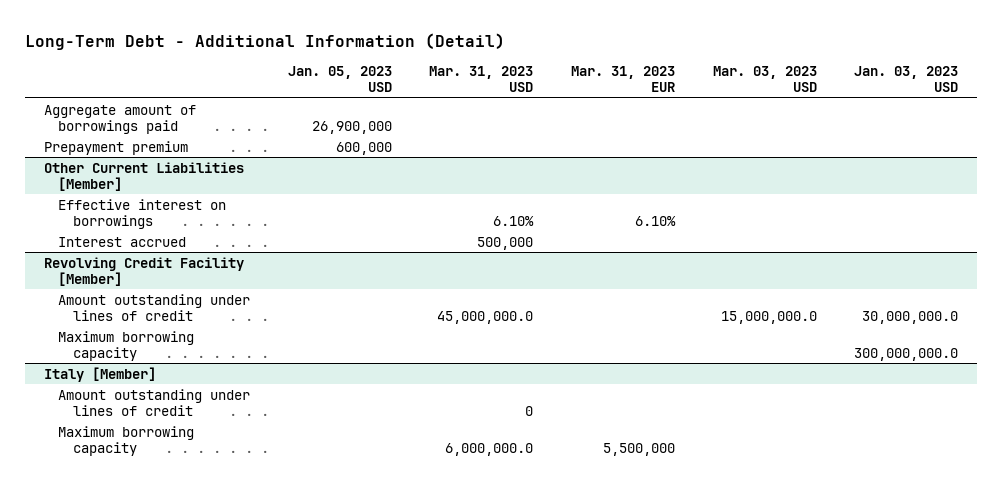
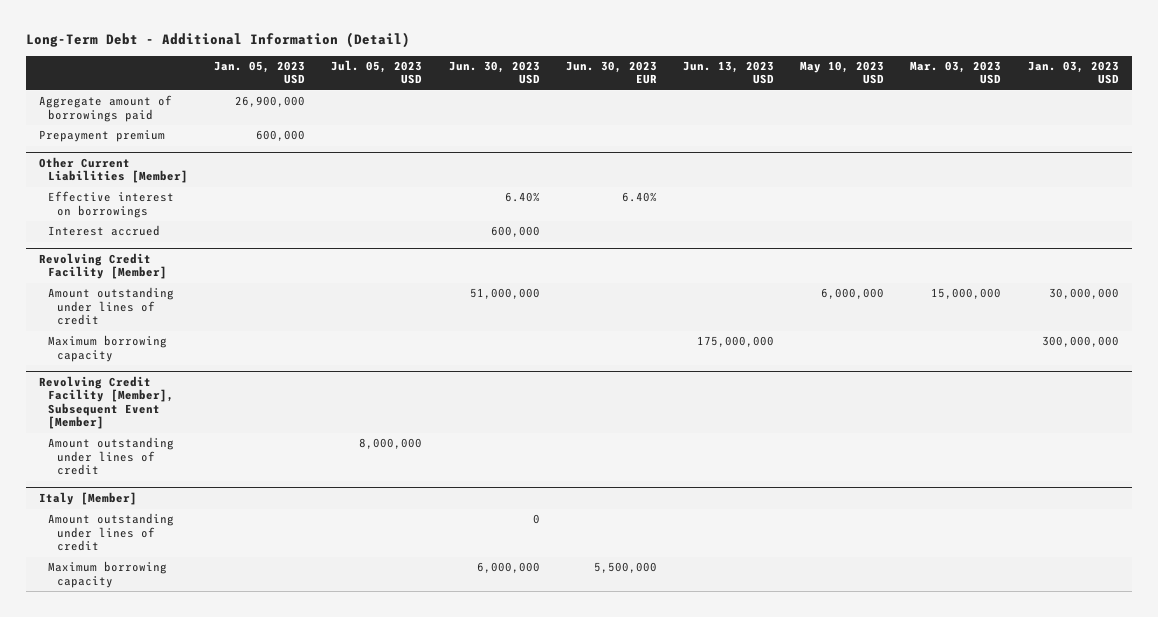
[429,66,534,93] Mar. 31, 2023 USD -> none
[570,66,675,93] Mar. 31, 2023 EUR -> none
none -> [331,60,423,85] Jul. 05, 2023 USD
none -> [448,61,540,85] Jun. 30, 2023 USD
none -> [565,61,657,85] Jun. 30, 2023 EUR
none -> [683,61,775,85] Jun. 13, 2023 USD
none -> [800,61,885,85] May 10, 2023 USD
[720,310,817,324] 15,000,000.0 -> [931,288,1002,300] 15,000,000
[862,310,959,324] 30,000,000.0 -> [1048,288,1119,300] 30,000,000
[854,347,959,361] 300,000,000.0 -> [1041,336,1119,348] 300,000,000
none -> [39,376,175,430] Revolving Credit Facility [Member], Subsequent Event [Member]
none -> [48,437,175,476] Amount outstanding under lines of credit

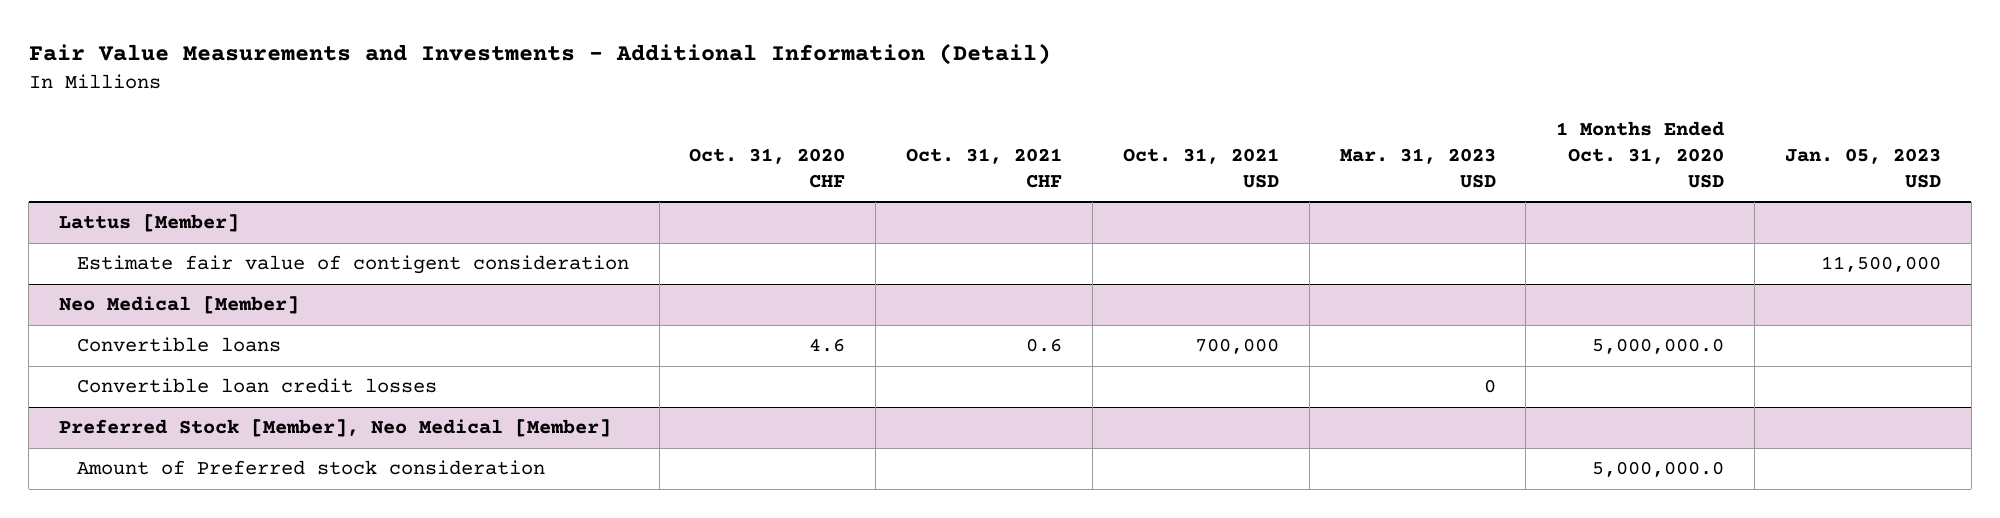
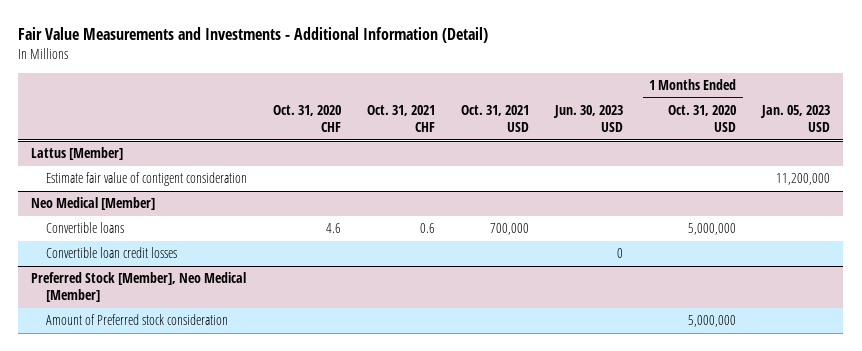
[1339,147,1496,188] Mar. 31, 2023 USD -> none
none -> [553,105,624,133] Jun. 30, 2023 USD
[1821,256,1942,273] 11,500,000 -> [776,173,831,186] 11,200,000
[1592,338,1725,355] 5,000,000.0 -> [688,223,737,236] 5,000,000
[1592,461,1725,478] 5,000,000.0 -> [688,315,737,328] 5,000,000

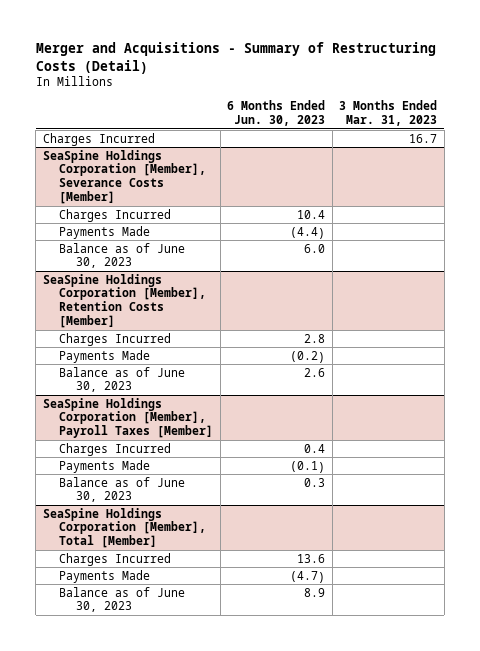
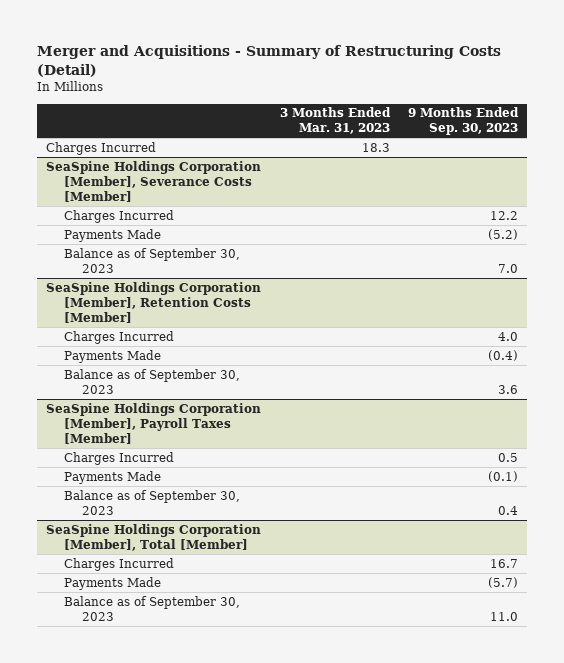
[227,100,326,127] 6 Months Ended Jun. 30, 2023 -> none
none -> [407,107,519,136] 9 Months Ended Sep. 30, 2023
[409,133,438,143] 16.7 -> [361,142,390,152] 18.3
[59,242,186,269] Balance as of June 30, 2023 -> [64,247,241,273] Balance as of September 30, 2023
[59,366,186,393] Balance as of June 30, 2023 -> [64,368,241,394] Balance as of September 30, 2023
[59,476,186,503] Balance as of June 30, 2023 -> [64,489,241,515] Balance as of September 30, 2023
[59,586,186,613] Balance as of June 30, 2023 -> [64,595,241,621] Balance as of September 30, 2023

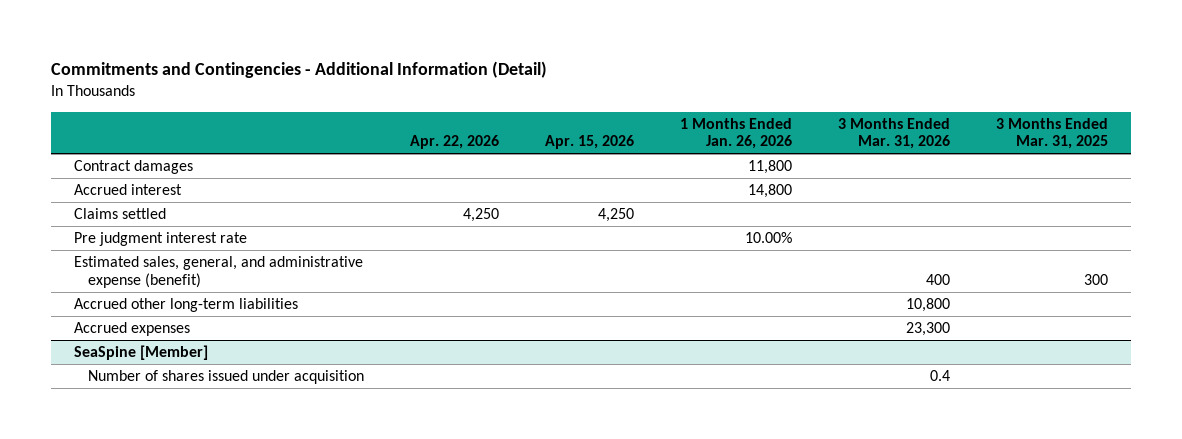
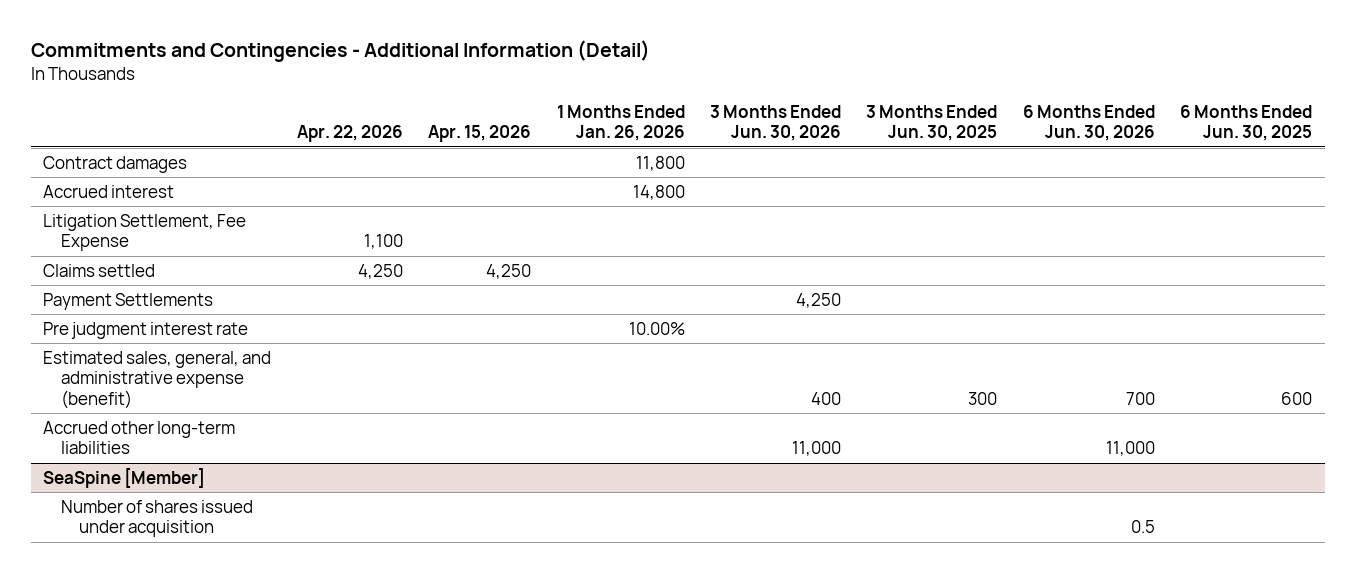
[838,117,951,150] 3 Months Ended Mar. 31, 2026 -> none
[996,117,1109,150] 3 Months Ended Mar. 31, 2025 -> none
none -> [710,104,842,142] 3 Months Ended Jun. 30, 2026
none -> [866,104,998,142] 3 Months Ended Jun. 30, 2025
none -> [1022,104,1155,142] 6 Months Ended Jun. 30, 2026
none -> [1180,104,1313,142] 6 Months Ended Jun. 30, 2025
none -> [43,213,247,252] Litigation Settlement, Fee Expense
none -> [43,292,214,310] Payment Settlements
[73,322,190,337] Accrued expenses -> none

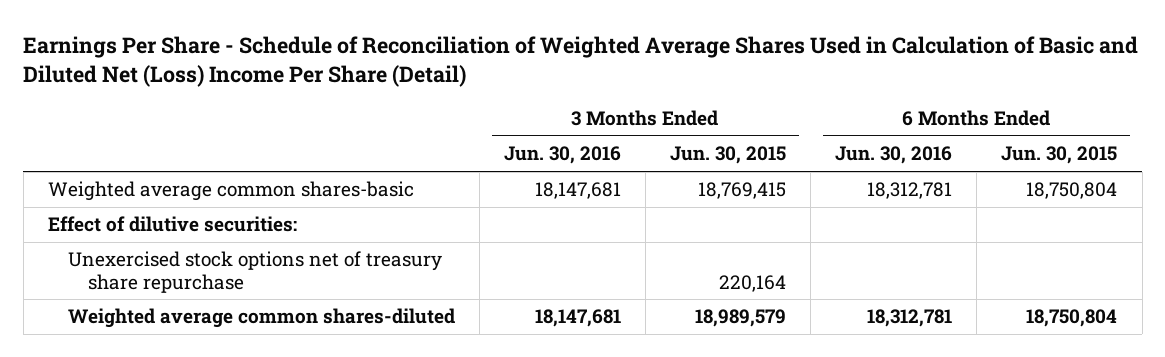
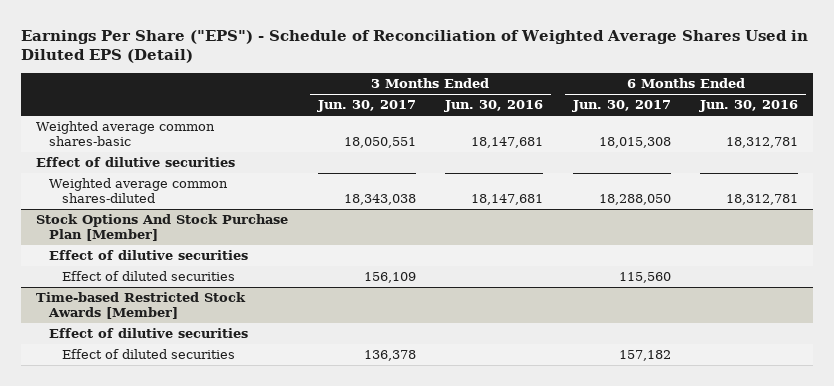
[23,35,1139,87] Earnings Per Share - Schedule of Reconciliation of Weighted Average Shares Used in Calculation of Basic and Diluted Net (Loss) Income Per Share (Detail) -> [21,29,809,64] Earnings Per Share ("EPS") - Schedule of Reconciliation of Weighted Average Shares Used in Diluted EPS (Detail)
[670,146,787,165] Jun. 30, 2015 -> none
[1001,146,1118,165] Jun. 30, 2015 -> none
none -> [316,100,416,113] Jun. 30, 2017
none -> [571,100,671,113] Jun. 30, 2017
[68,251,443,293] Unexercised stock options net of treasury share repurchase -> none
[47,216,297,233] Effect of dilutive securities: -> [35,157,235,168] Effect of dilutive securities
none -> [35,214,288,242] Stock Options And Stock Purchase Plan [Member]
none -> [49,250,249,261] Effect of dilutive securities
none -> [62,271,236,282] Effect of diluted securities
none -> [35,292,246,320] Time-based Restricted Stock Awards [Member]
none -> [49,328,249,339] Effect of dilutive securities
none -> [62,349,236,360] Effect of diluted securities

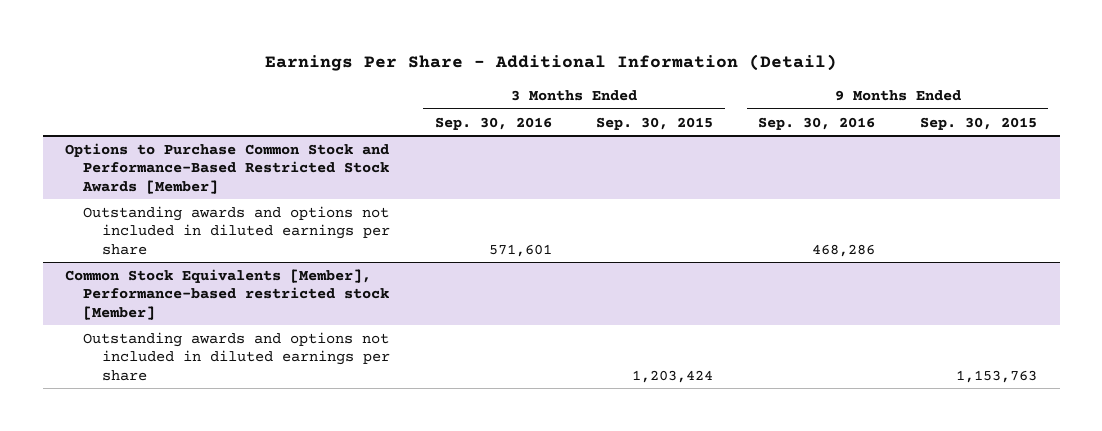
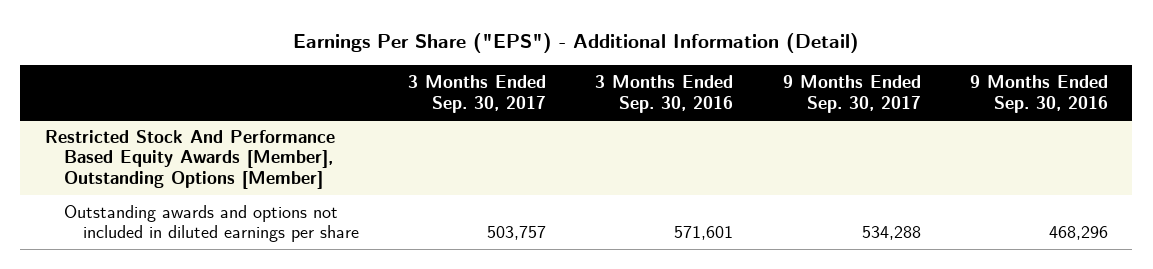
[265,54,838,72] Earnings Per Share - Additional Information (Detail) -> [293,32,860,53] Earnings Per Share ("EPS") - Additional Information (Detail)
[596,116,714,130] Sep. 30, 2015 -> none
[920,116,1038,130] Sep. 30, 2015 -> none
none -> [407,75,546,113] 3 Months Ended Sep. 30, 2017
none -> [782,75,921,113] 9 Months Ended Sep. 30, 2017
[65,268,390,320] Common Stock Equivalents [Member], Performance-based restricted stock [Member] -> none
[83,331,390,381] Outstanding awards and options not included in diluted earnings per share -> none
[65,142,390,194] Options to Purchase Common Stock and Performance-Based Restricted Stock Awards [Member] -> [45,129,336,190] Restricted Stock And Performance Based Equity Awards [Member], Outstanding Options [Member]
[812,243,876,257] 468,286 -> [1048,226,1108,241] 468,296

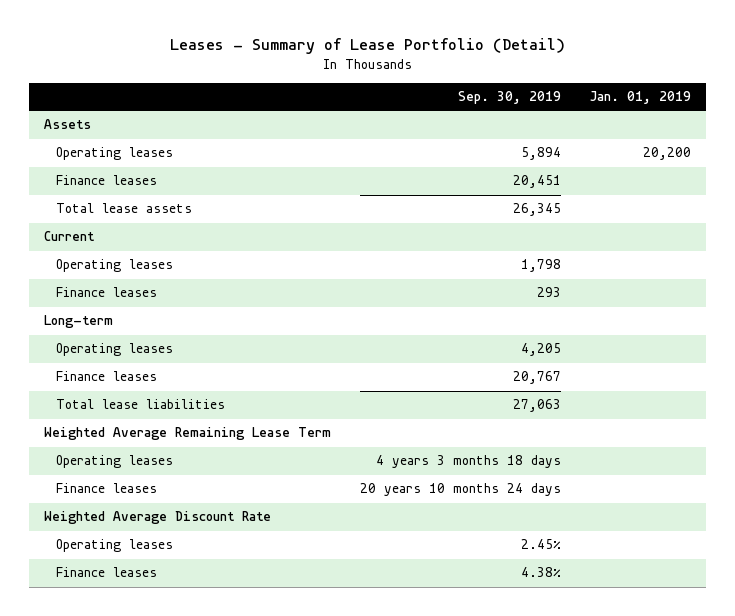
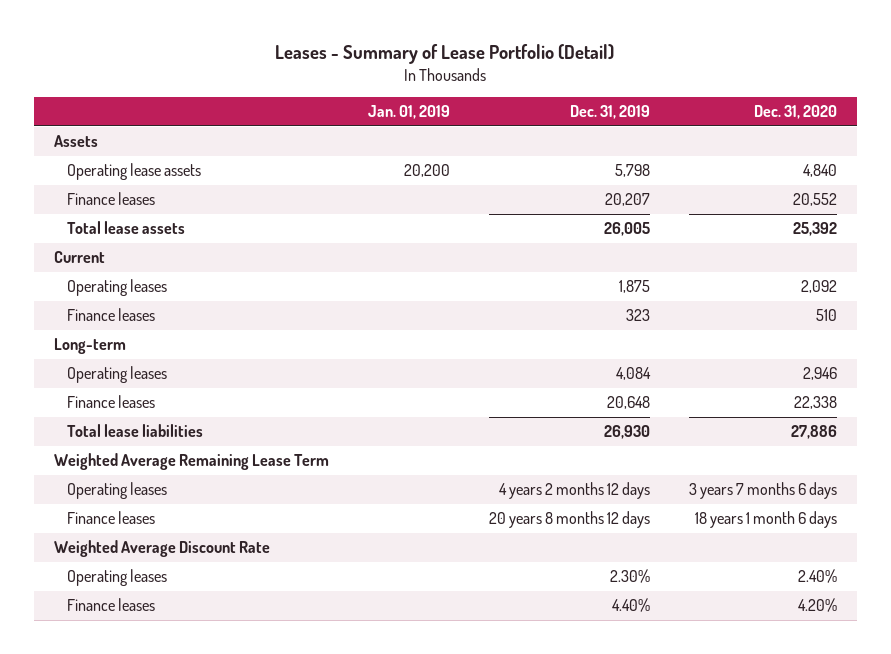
[458,91,562,105] Sep. 30, 2019 -> none
none -> [570,105,651,120] Dec. 31, 2019
none -> [754,105,838,120] Dec. 31, 2020
[56,147,174,161] Operating leases -> [67,163,202,181] Operating lease assets

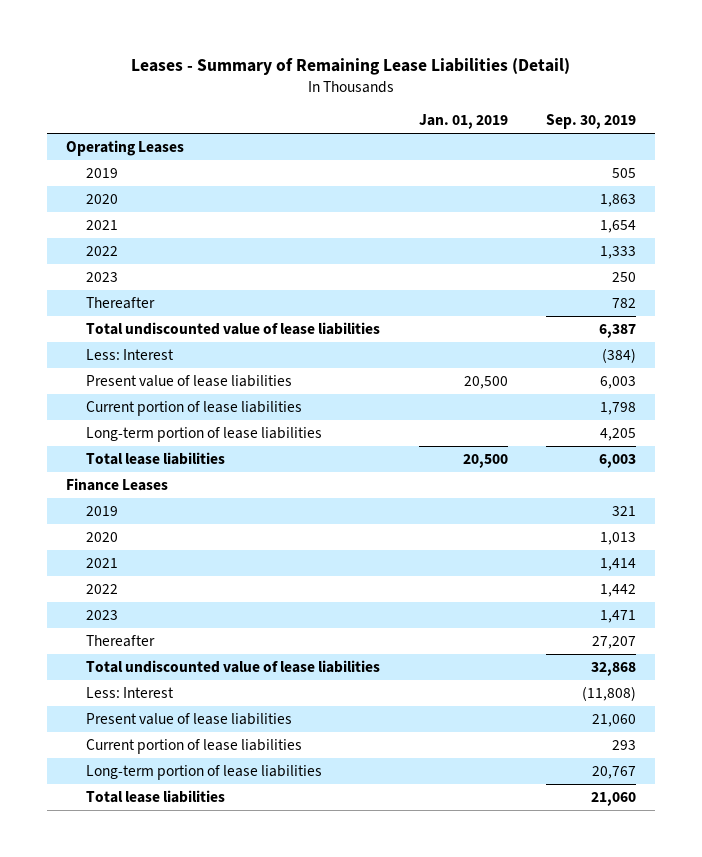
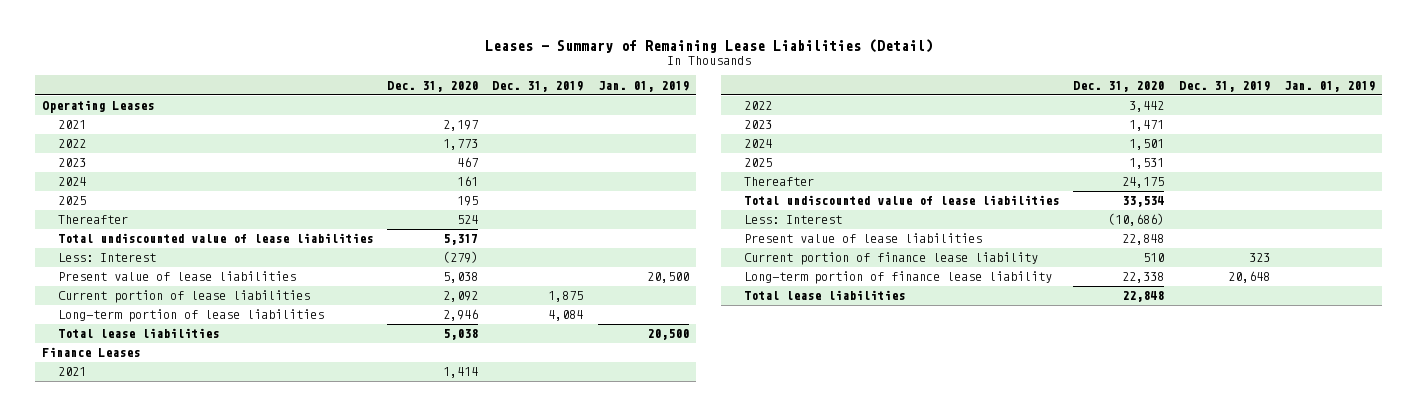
[545,114,636,130] Sep. 30, 2019 -> none
none -> [387,80,479,92] Dec. 31, 2020
none -> [492,80,584,92] Dec. 31, 2019
[86,168,119,179] 2019 -> none
[86,194,119,205] 2020 -> none
none -> [57,177,86,187] 2024
none -> [57,196,86,206] 2025
[86,506,119,517] 2019 -> none
[86,532,119,543] 2020 -> none
none -> [744,139,773,149] 2024
none -> [744,158,773,168] 2025
[86,739,303,755] Current portion of lease liabilities -> [744,252,1039,266] Current portion of finance lease liability
[86,765,323,781] Long-term portion of lease liabilities -> [744,271,1053,285] Long-term portion of finance lease liability

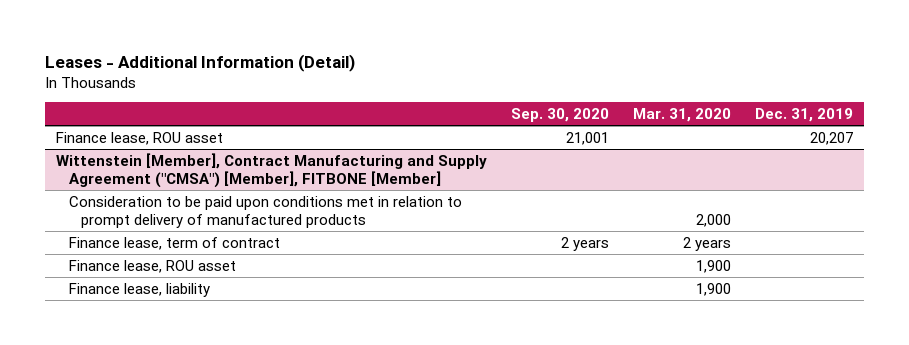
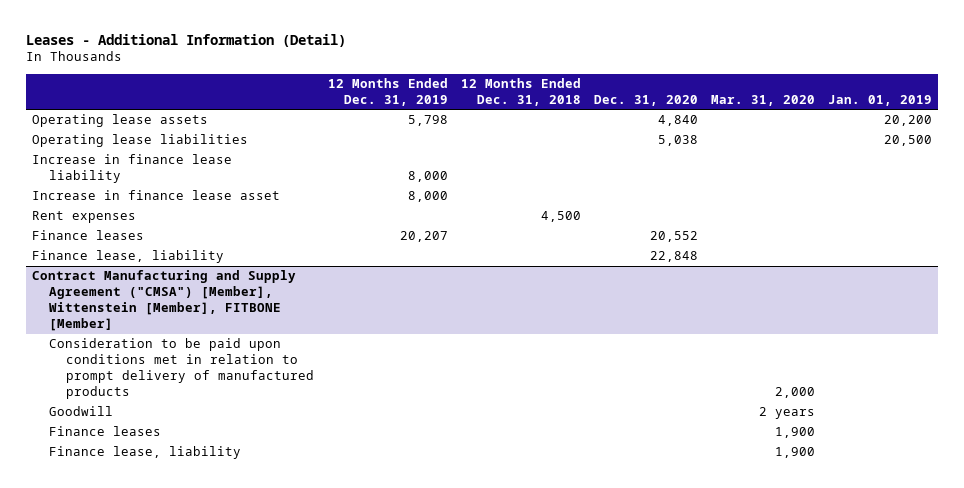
[511,108,610,123] Sep. 30, 2020 -> none
[754,108,853,123] Dec. 31, 2019 -> none
none -> [327,78,448,106] 12 Months Ended Dec. 31, 2019
none -> [460,78,581,106] 12 Months Ended Dec. 31, 2018
none -> [593,94,698,106] Dec. 31, 2020
none -> [827,94,932,106] Jan. 01, 2019
none -> [32,114,209,128] Operating lease assets
none -> [32,134,249,148] Operating lease liabilities
none -> [32,154,233,184] Increase in finance lease liability
none -> [32,190,281,201] Increase in finance lease asset
none -> [32,211,137,224] Rent expenses
[56,131,224,145] Finance lease, ROU asset -> [32,230,145,241] Finance leases
none -> [32,250,225,264] Finance lease, liability
[56,152,488,188] Wittenstein [Member], Contract Manufacturing and Supply Agreement ("CMSA") [Member], FITBONE [Member] -> [32,270,297,331] Contract Manufacturing and Supply Agreement ("CMSA") [Member], Wittenstein [Member], FITBONE [Member]
[68,236,280,250] Finance lease, term of contract -> [49,406,114,417] Goodwill
[68,259,236,273] Finance lease, ROU asset -> [49,426,162,437] Finance leases

